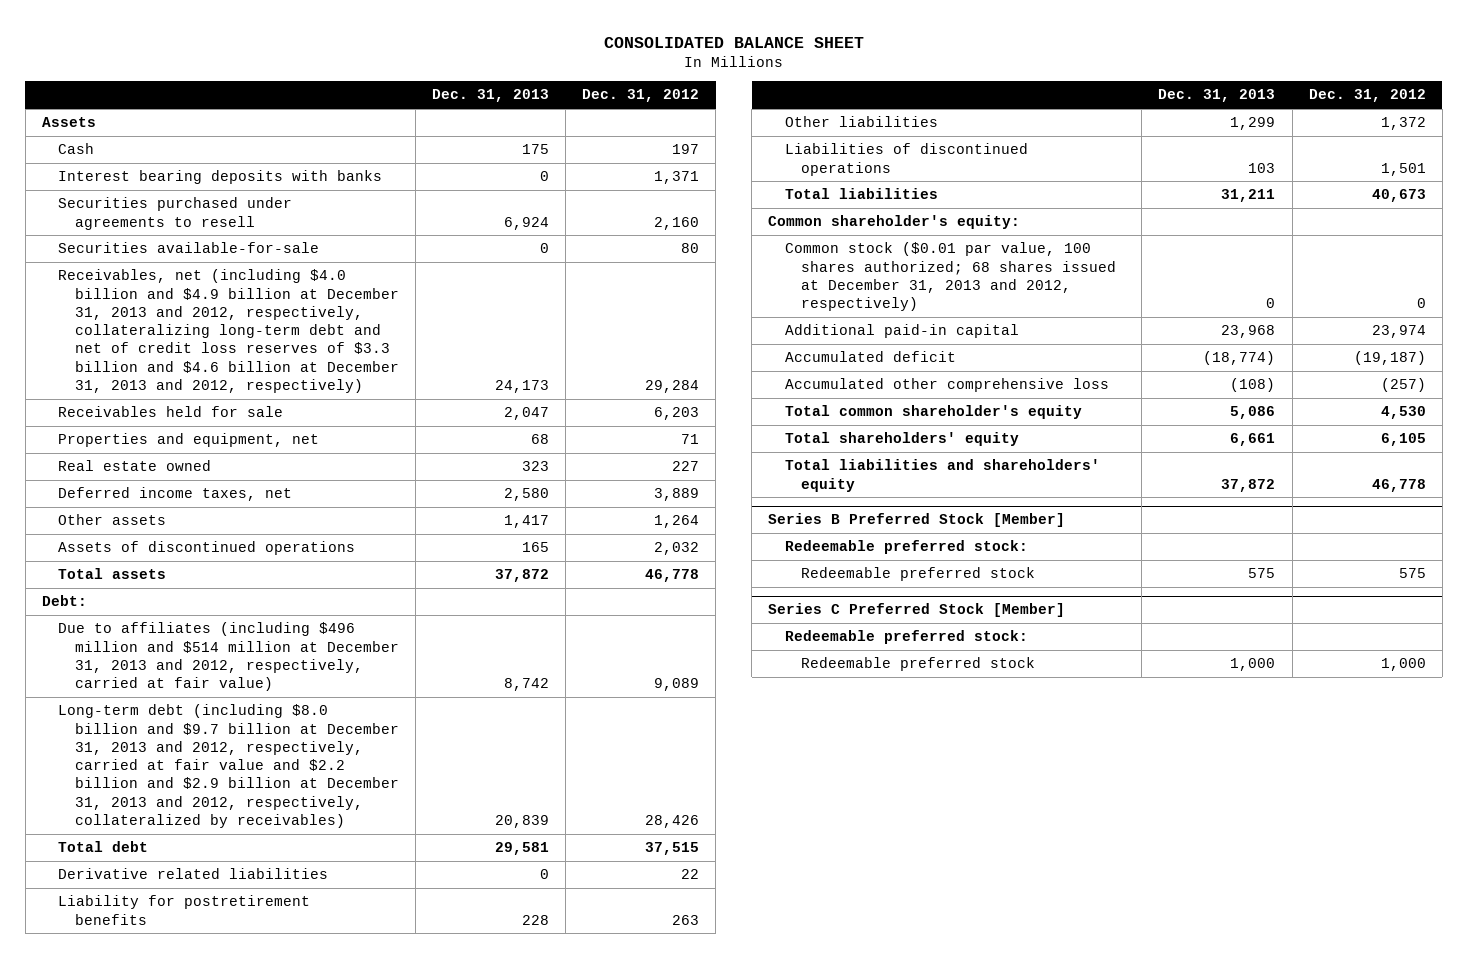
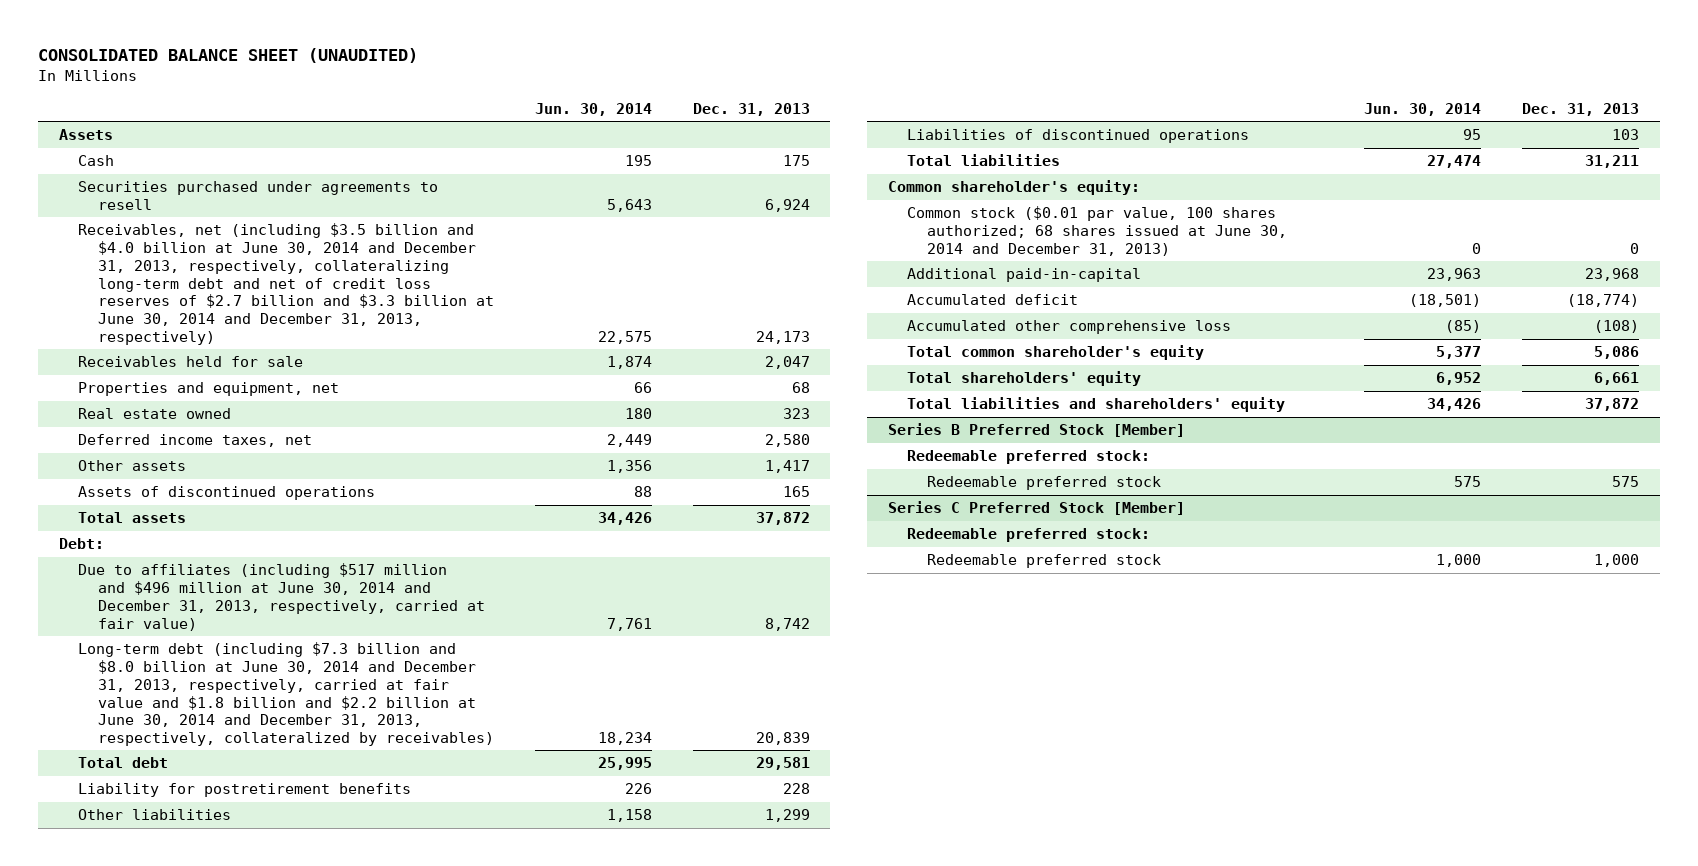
[603,36,864,48] CONSOLIDATED BALANCE SHEET -> [37,47,418,63] CONSOLIDATED BALANCE SHEET (UNAUDITED)
[582,89,700,103] Dec. 31, 2012 -> none
none -> [534,103,652,117] Jun. 30, 2014
[58,170,383,185] Interest bearing deposits with banks -> none
[58,242,320,254] Securities available-for-sale -> none
[58,269,399,393] Receivables, net (including $4.0 billion and $4.9 billion at December 31, 2013 and 2012, respectively, collateralizing long-term debt and net of credit loss reserves of $3.3 billion and $4.6 billion at December 31, 2013 and 2012, respectively) -> [78,223,494,345] Receivables, net (including $3.5 billion and $4.0 billion at June 30, 2014 and December 31, 2013, respectively, collateralizing long-term debt and net of credit loss reserves of $2.7 billion and $3.3 billion at June 30, 2014 and December 31, 2013, respectively)
[58,622,399,692] Due to affiliates (including $496 million and $514 million at December 31, 2013 and 2012, respectively, carried at fair value) -> [78,563,485,631] Due to affiliates (including $517 million and $496 million at June 30, 2014 and December 31, 2013, respectively, carried at fair value)
[58,704,399,828] Long-term debt (including $8.0 billion and $9.7 billion at December 31, 2013 and 2012, respectively, carried at fair value and $2.2 billion and $2.9 billion at December 31, 2013 and 2012, respectively, collateralized by receivables) -> [78,642,494,747] Long-term debt (including $7.3 billion and $8.0 billion at June 30, 2014 and December 31, 2013, respectively, carried at fair value and $1.8 billion and $2.2 billion at June 30, 2014 and December 31, 2013, respectively, collateralized by receivables)
[58,868,329,880] Derivative related liabilities -> none
[784,242,1117,312] Common stock ($0.01 par value, 100 shares authorized; 68 shares issued at December 31, 2013 and 2012, respectively) -> [907,206,1287,256] Common stock ($0.01 par value, 100 shares authorized; 68 shares issued at June 30, 2014 and December 31, 2013)
[784,324,1019,339] Additional paid-in capital -> [907,268,1142,283] Additional paid-in-capital

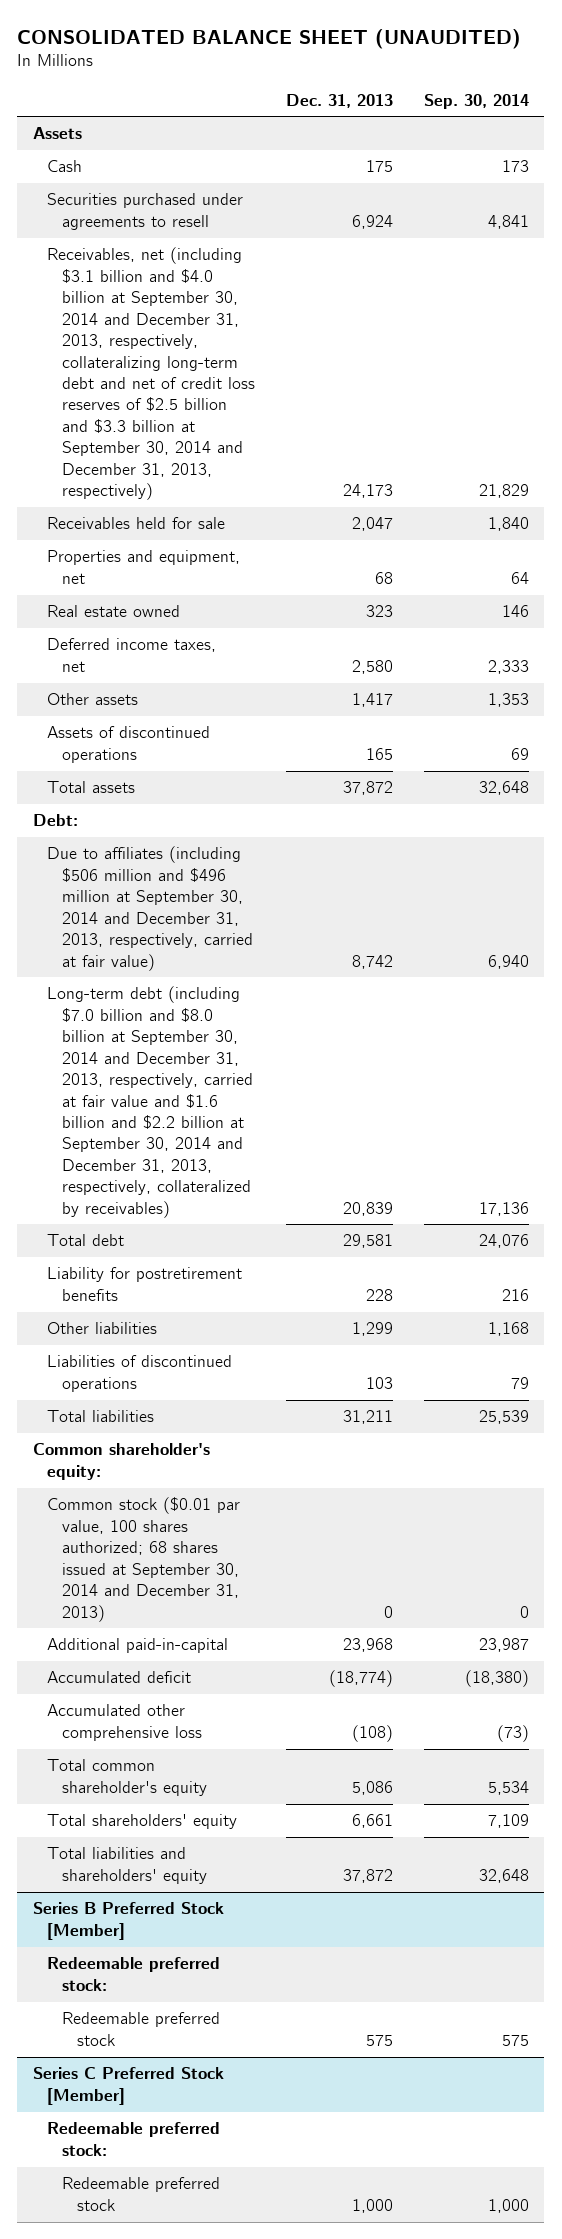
[534,103,652,117] Jun. 30, 2014 -> none
none -> [423,93,529,109] Sep. 30, 2014
[78,223,494,345] Receivables, net (including $3.5 billion and $4.0 billion at June 30, 2014 and December 31, 2013, respectively, collateralizing long-term debt and net of credit loss reserves of $2.7 billion and $3.3 billion at June 30, 2014 and December 31, 2013, respectively) -> [47,247,256,501] Receivables, net (including $3.1 billion and $4.0 billion at September 30, 2014 and December 31, 2013, respectively, collateralizing long-term debt and net of credit loss reserves of $2.5 billion and $3.3 billion at September 30, 2014 and December 31, 2013, respectively)
[78,563,485,631] Due to affiliates (including $517 million and $496 million at June 30, 2014 and December 31, 2013, respectively, carried at fair value) -> [47,846,254,971] Due to affiliates (including $506 million and $496 million at September 30, 2014 and December 31, 2013, respectively, carried at fair value)
[78,642,494,747] Long-term debt (including $7.3 billion and $8.0 billion at June 30, 2014 and December 31, 2013, respectively, carried at fair value and $1.8 billion and $2.2 billion at June 30, 2014 and December 31, 2013, respectively, collateralized by receivables) -> [47,986,254,1218] Long-term debt (including $7.0 billion and $8.0 billion at September 30, 2014 and December 31, 2013, respectively, carried at fair value and $1.6 billion and $2.2 billion at September 30, 2014 and December 31, 2013, respectively, collateralized by receivables)
[907,206,1287,256] Common stock ($0.01 par value, 100 shares authorized; 68 shares issued at June 30, 2014 and December 31, 2013) -> [47,1497,241,1622] Common stock ($0.01 par value, 100 shares authorized; 68 shares issued at September 30, 2014 and December 31, 2013)

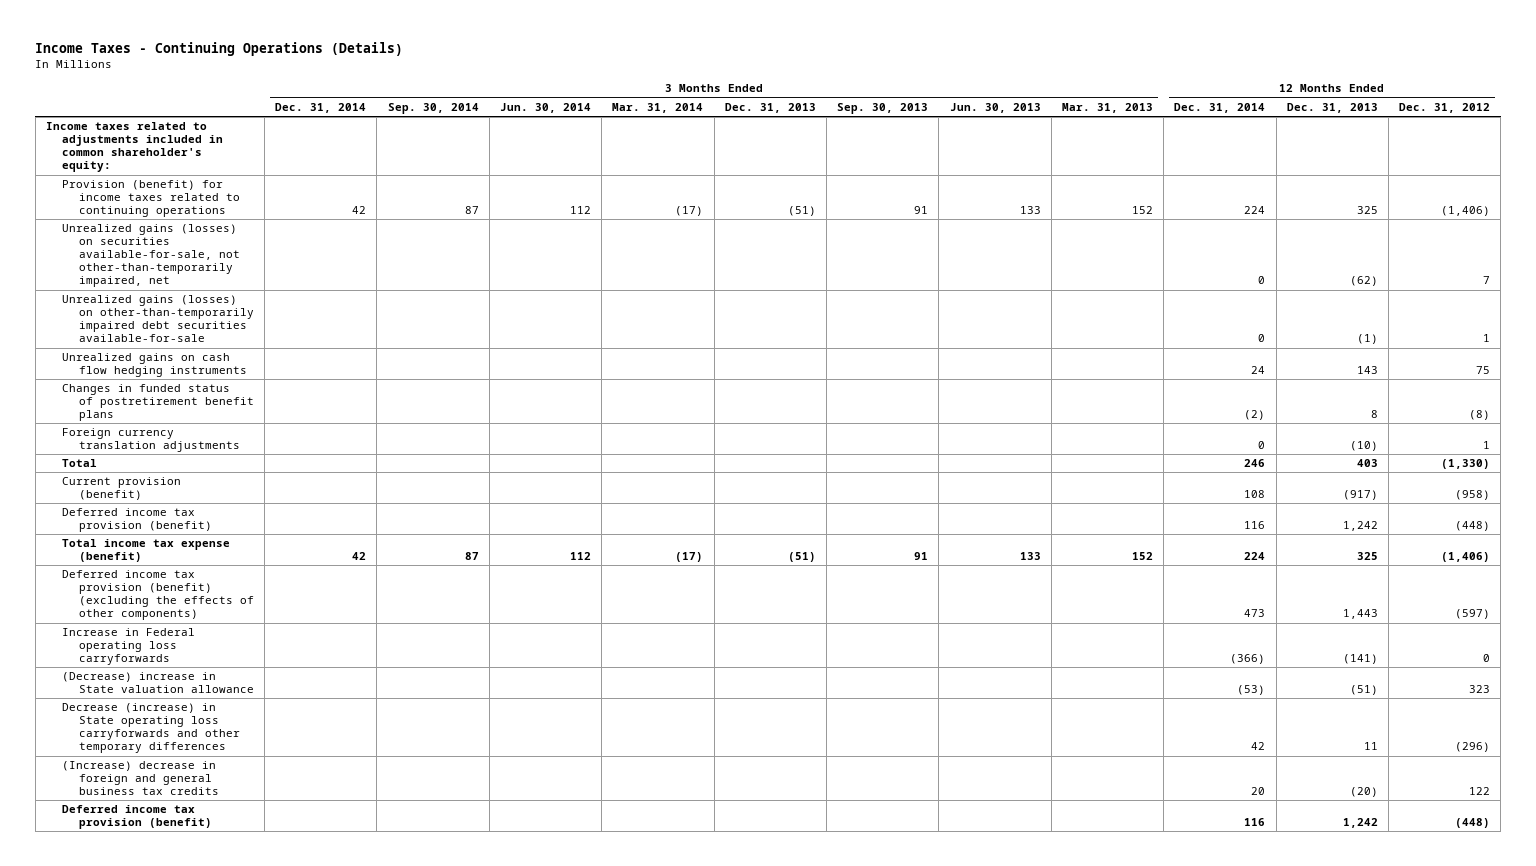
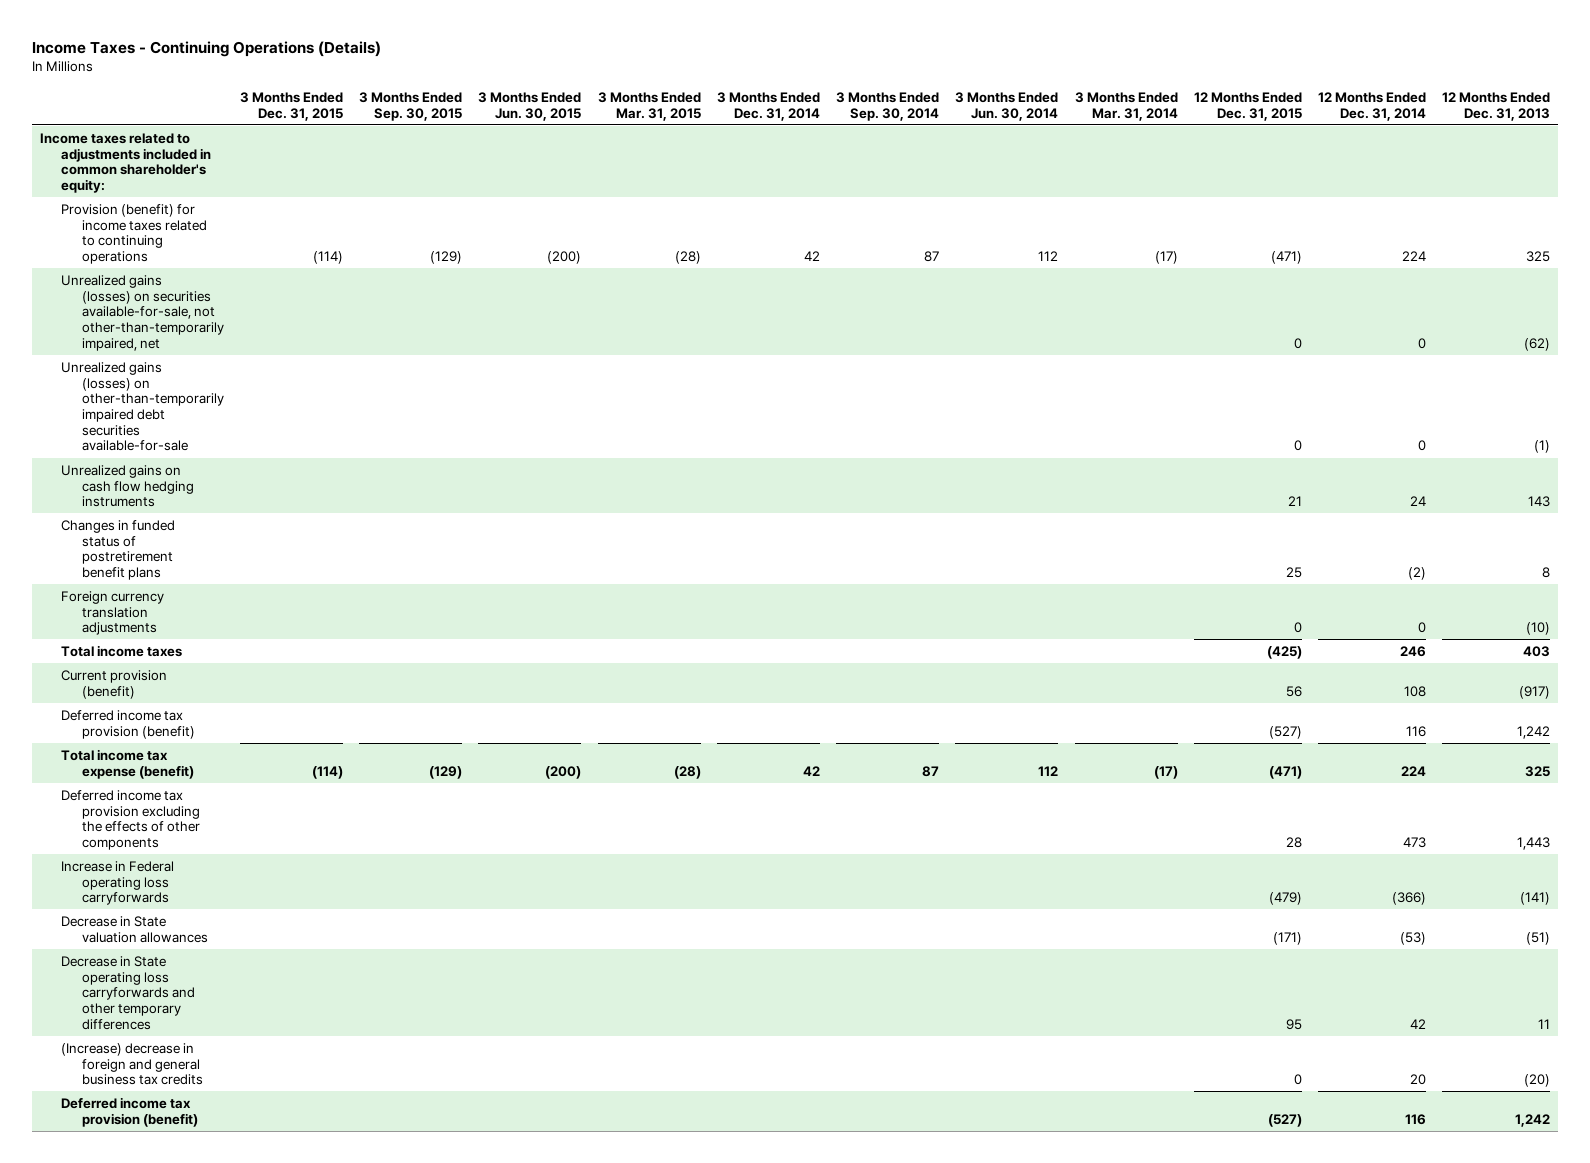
[724,102,816,113] Dec. 31, 2013 -> none
[837,102,929,114] Sep. 30, 2013 -> none
[949,102,1041,113] Jun. 30, 2013 -> none
[1061,102,1153,113] Mar. 31, 2013 -> none
[1399,102,1491,113] Dec. 31, 2012 -> none
none -> [239,91,343,121] 3 Months Ended Dec. 31, 2015
none -> [359,91,463,121] 3 Months Ended Sep. 30, 2015
none -> [478,91,582,121] 3 Months Ended Jun. 30, 2015
none -> [597,91,701,121] 3 Months Ended Mar. 31, 2015
none -> [1193,91,1302,121] 12 Months Ended Dec. 31, 2015
[62,459,98,468] Total -> [60,644,182,657] Total income taxes
[62,570,254,621] Deferred income tax provision (benefit) (excluding the effects of other components) -> [60,789,200,850] Deferred income tax provision excluding the effects of other components
[62,672,254,694] (Decrease) increase in State valuation allowance -> [60,915,208,943] Decrease in State valuation allowances
[62,703,240,754] Decrease (increase) in State operating loss carryforwards and other temporary differences -> [60,955,195,1030] Decrease in State operating loss carryforwards and other temporary differences

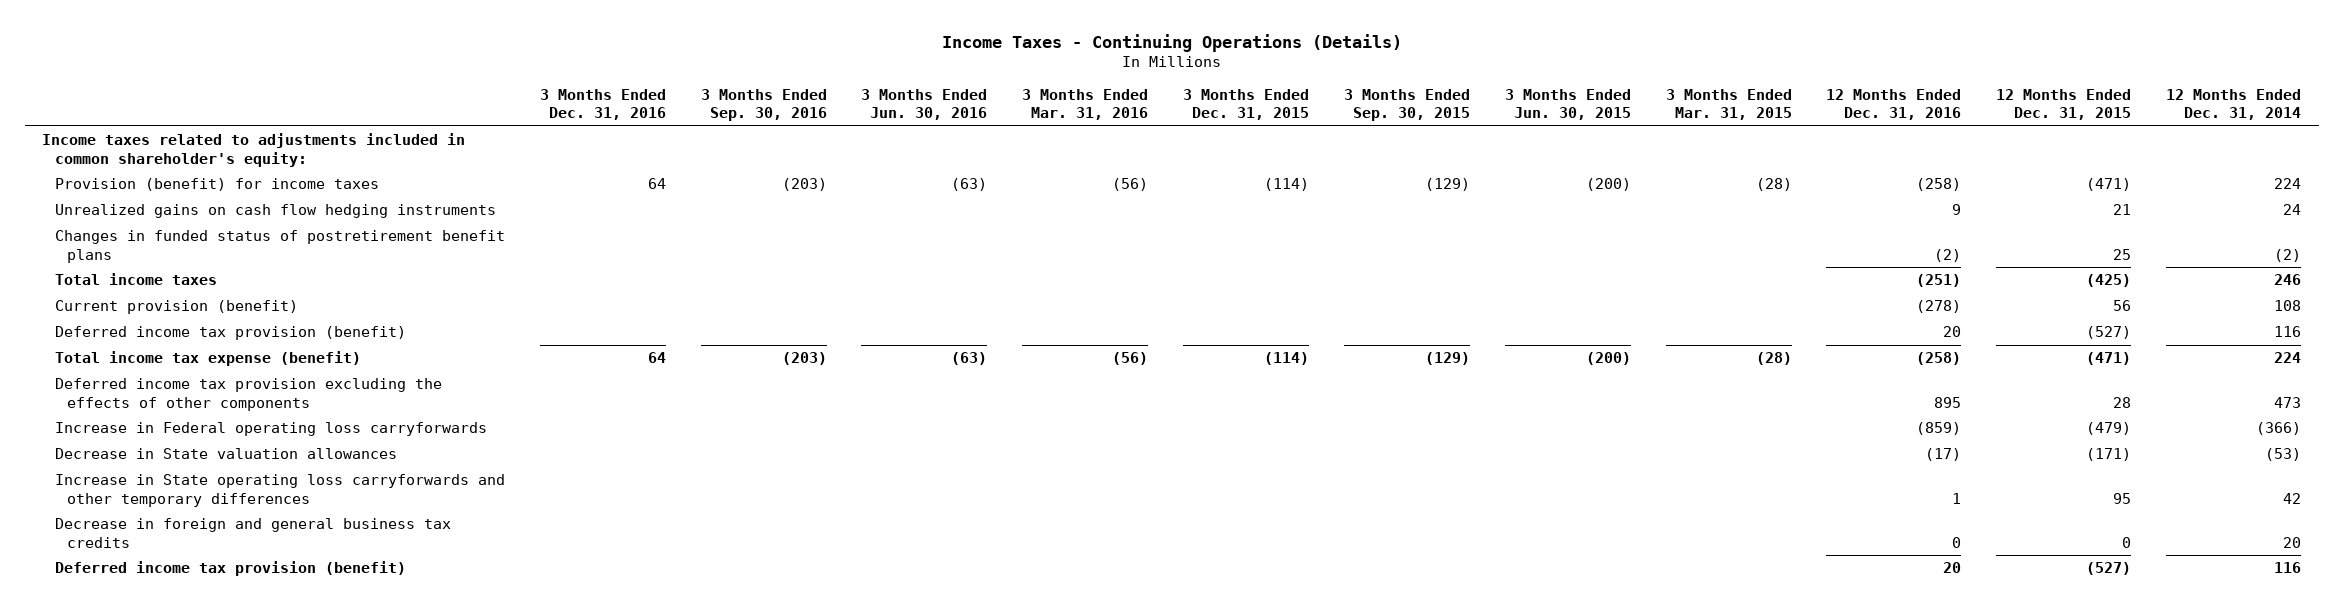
[716,91,820,121] 3 Months Ended Dec. 31, 2014 -> none
[836,91,940,121] 3 Months Ended Sep. 30, 2014 -> none
[955,91,1059,121] 3 Months Ended Jun. 30, 2014 -> none
[1074,91,1178,121] 3 Months Ended Mar. 31, 2014 -> none
[1442,91,1551,121] 12 Months Ended Dec. 31, 2013 -> none
none -> [539,88,666,121] 3 Months Ended Dec. 31, 2016
none -> [700,88,827,122] 3 Months Ended Sep. 30, 2016
none -> [861,88,988,121] 3 Months Ended Jun. 30, 2016
none -> [1022,88,1149,121] 3 Months Ended Mar. 31, 2016
none -> [1826,88,1962,121] 12 Months Ended Dec. 31, 2016
[60,274,224,351] Unrealized gains (losses) on securities available-for-sale, not other-than-temporarily impaired, net -> none
[60,361,224,452] Unrealized gains (losses) on other-than-temporarily impaired debt securities available-for-sale -> none
[60,203,207,264] Provision (benefit) for income taxes related to continuing operations -> [54,178,379,192] Provision (benefit) for income taxes
[60,590,164,636] Foreign currency translation adjustments -> none
[60,955,195,1030] Decrease in State operating loss carryforwards and other temporary differences -> [54,474,505,507] Increase in State operating loss carryforwards and other temporary differences
[60,1042,203,1086] (Increase) decrease in foreign and general business tax credits -> [54,518,451,548] Decrease in foreign and general business tax credits

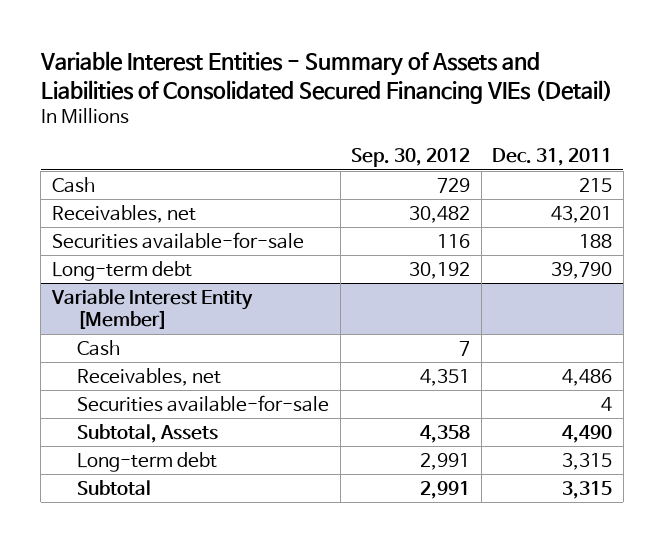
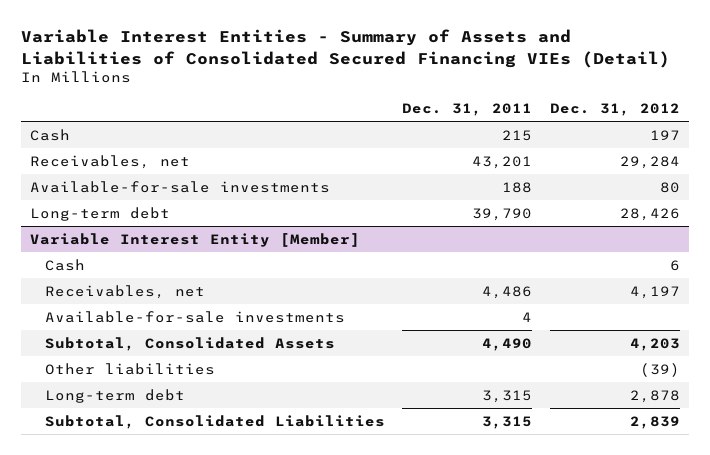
[351,148,471,168] Sep. 30, 2012 -> none
none -> [549,103,680,117] Dec. 31, 2012
[51,231,304,249] Securities available-for-sale -> [30,180,331,193] Available-for-sale investments
[77,394,330,412] Securities available-for-sale -> [44,310,345,323] Available-for-sale investments
[77,423,219,443] Subtotal, Assets -> [44,336,335,351] Subtotal, Consolidated Assets
none -> [44,362,215,375] Other liabilities
[77,479,152,495] Subtotal -> [44,414,385,429] Subtotal, Consolidated Liabilities

